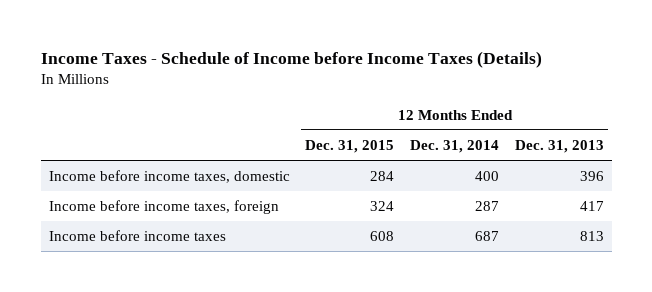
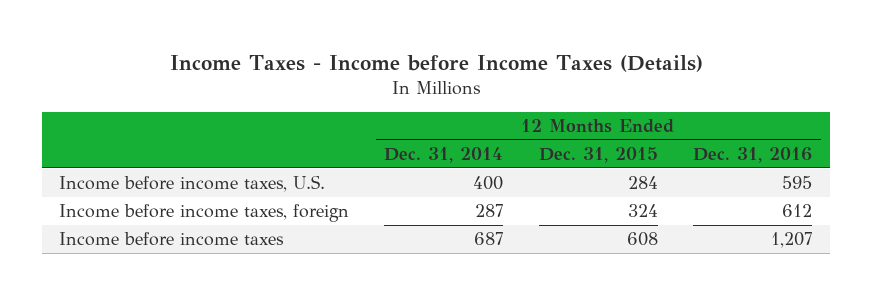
[40,51,542,69] Income Taxes - Schedule of Income before Income Taxes (Details) -> [169,54,703,72] Income Taxes - Income before Income Taxes (Details)
[514,139,604,153] Dec. 31, 2013 -> none
none -> [692,146,812,163] Dec. 31, 2016
[48,170,290,184] Income before income taxes, domestic -> [59,175,326,193] Income before income taxes, U.S.

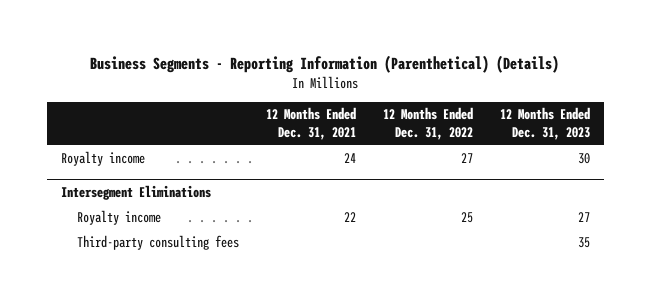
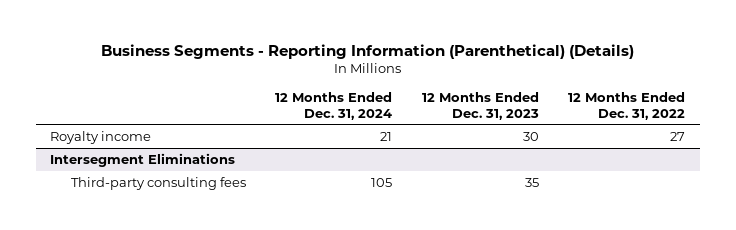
[266,107,357,141] 12 Months Ended Dec. 31, 2021 -> none
none -> [275,91,393,120] 12 Months Ended Dec. 31, 2024
[77,210,162,226] Royalty income -> none

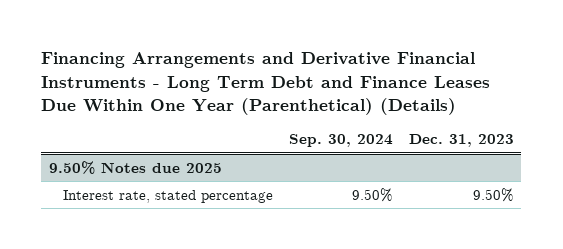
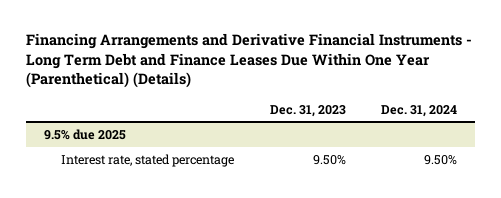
[288,134,393,148] Sep. 30, 2024 -> none
none -> [381,104,458,117] Dec. 31, 2024
[49,160,223,174] 9.50% Notes due 2025 -> [43,128,126,140] 9.5% due 2025

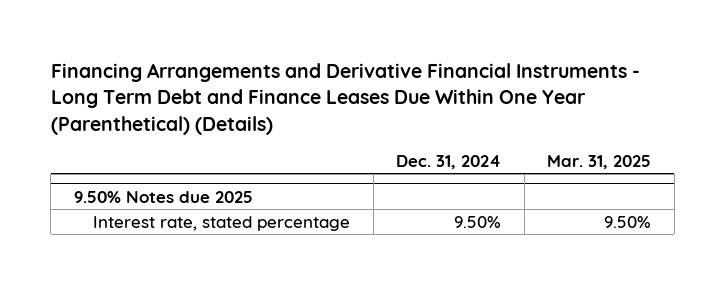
[269,104,346,117] Dec. 31, 2023 -> none
none -> [547,154,652,169] Mar. 31, 2025
[43,128,126,140] 9.5% due 2025 -> [73,190,253,203] 9.50% Notes due 2025

